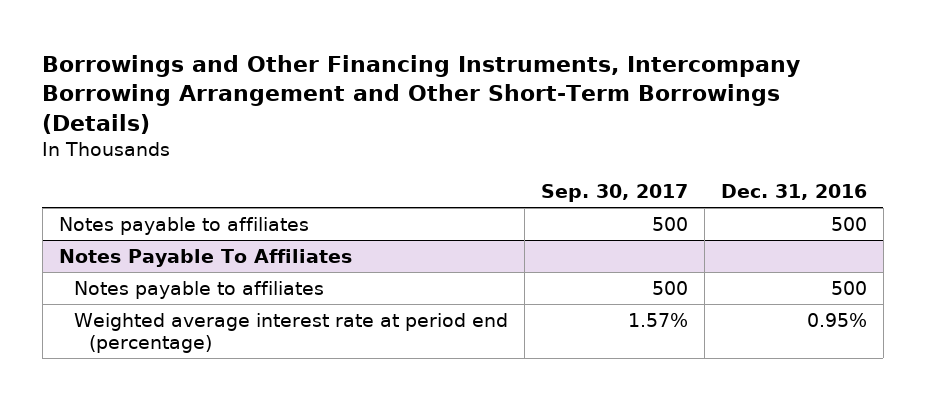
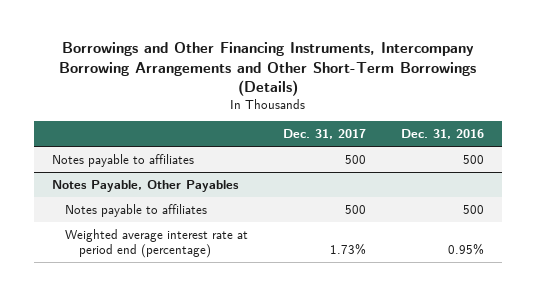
[42,54,801,134] Borrowings and Other Financing Instruments, Intercompany Borrowing Arrangement and Other Short-Term Borrowings (Details) -> [59,42,477,97] Borrowings and Other Financing Instruments, Intercompany Borrowing Arrangements and Other Short-Term Borrowings (Details)
[540,184,688,203] Sep. 30, 2017 -> none
none -> [283,129,367,140] Dec. 31, 2017
[58,248,352,267] Notes Payable To Affiliates -> [51,179,239,192] Notes Payable, Other Payables

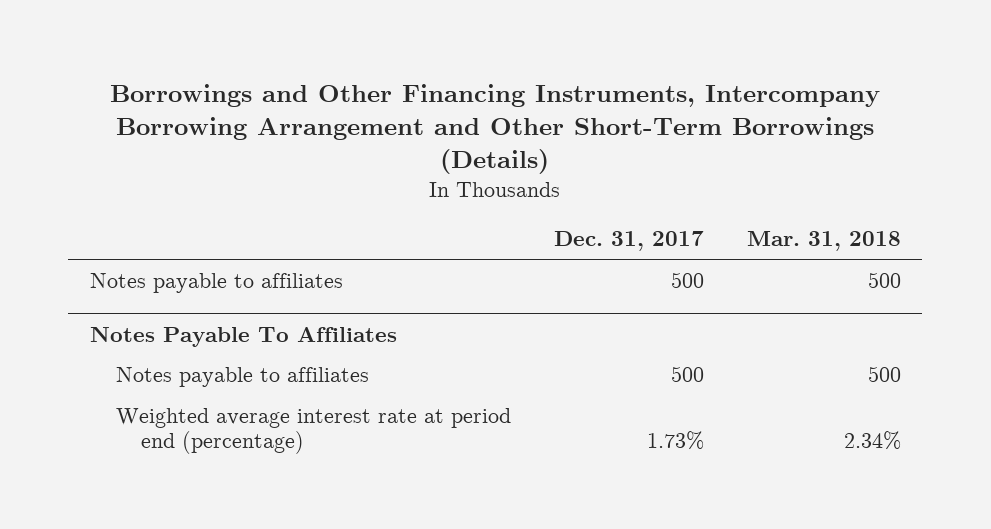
[59,42,477,97] Borrowings and Other Financing Instruments, Intercompany Borrowing Arrangements and Other Short-Term Borrowings (Details) -> [110,83,881,175] Borrowings and Other Financing Instruments, Intercompany Borrowing Arrangement and Other Short-Term Borrowings (Details)
[401,129,485,140] Dec. 31, 2016 -> none
none -> [746,231,901,252] Mar. 31, 2018
[51,179,239,192] Notes Payable, Other Payables -> [89,326,397,347] Notes Payable To Affiliates

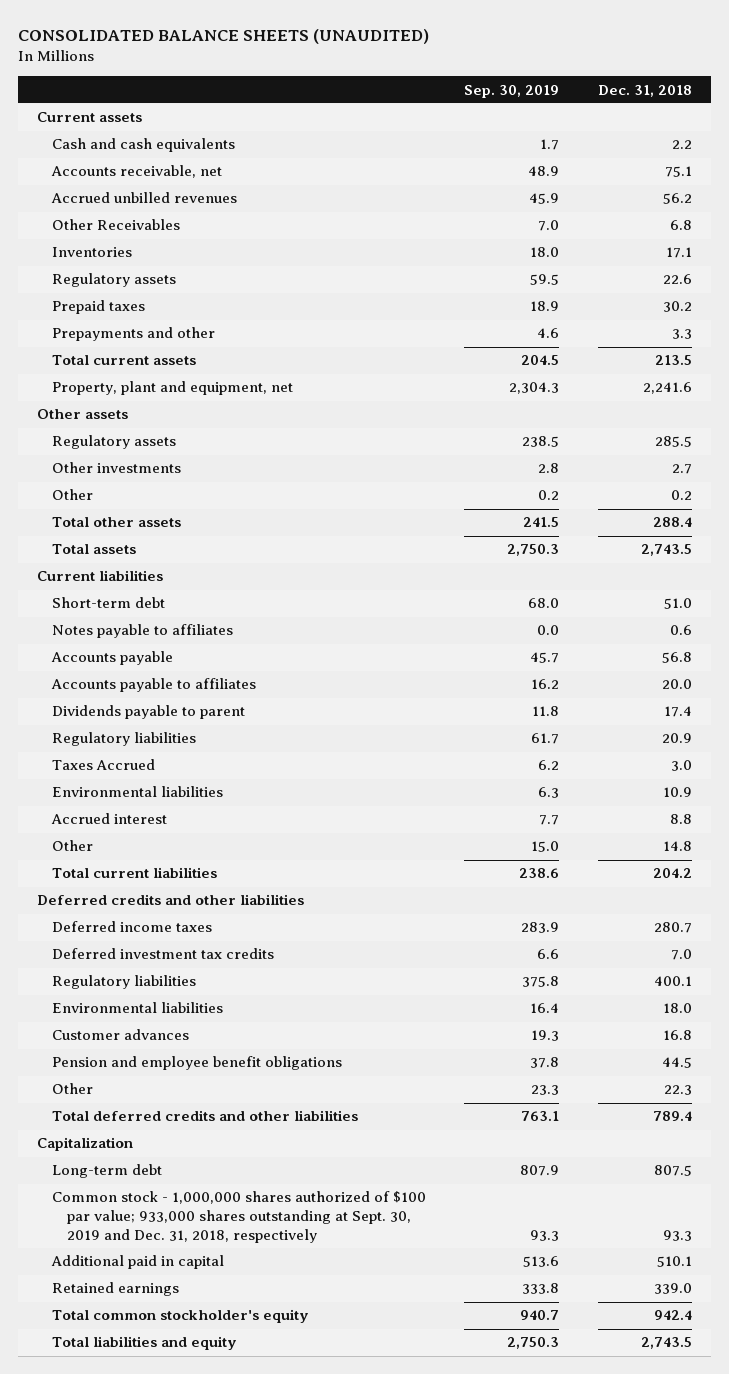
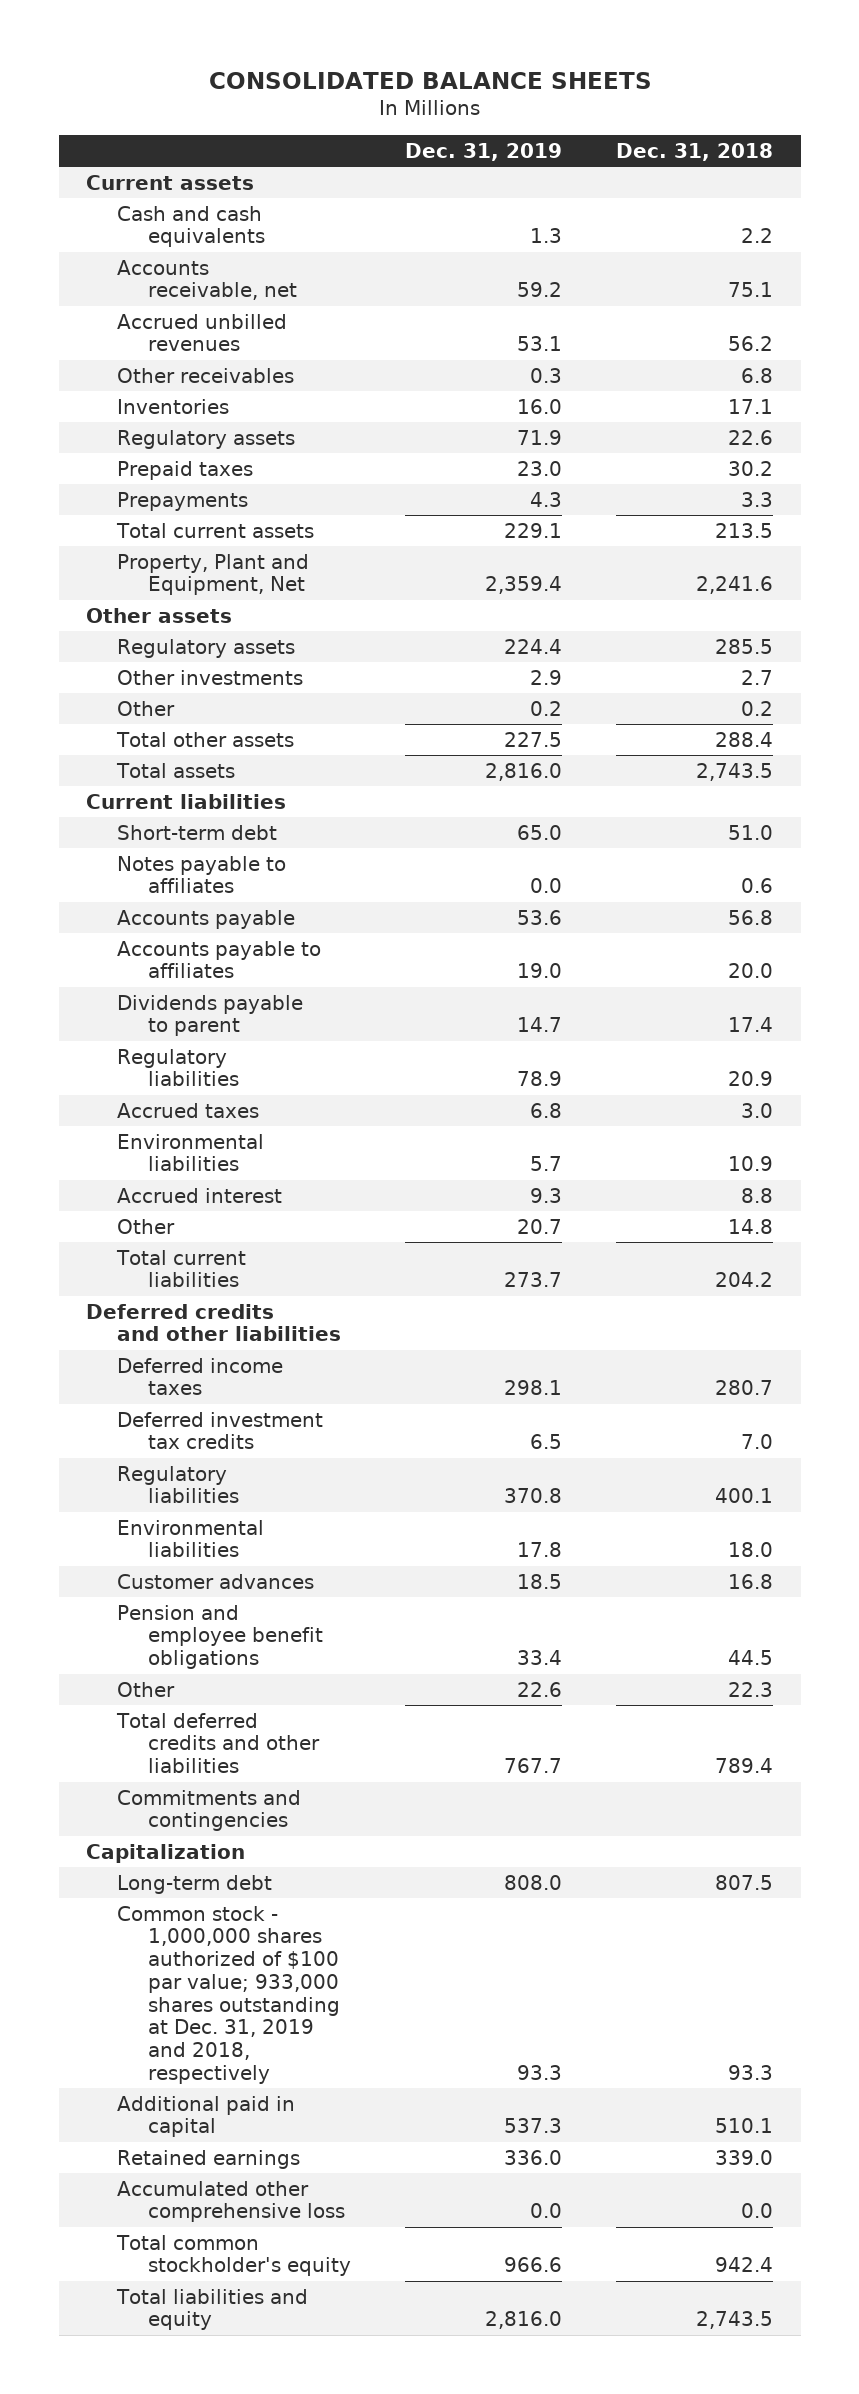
[17,29,429,45] CONSOLIDATED BALANCE SHEETS (UNAUDITED) -> [208,72,652,90] CONSOLIDATED BALANCE SHEETS
[464,84,560,98] Sep. 30, 2019 -> none
none -> [404,142,562,161] Dec. 31, 2019
[52,219,181,231] Other Receivables -> [116,367,294,383] Other receivables
[52,327,216,342] Prepayments and other -> [116,491,248,511] Prepayments
[52,381,294,396] Property, plant and equipment, net -> [116,553,309,596] Property, Plant and Equipment, Net
[52,759,156,771] Taxes Accrued -> [116,1102,259,1118] Accrued taxes
none -> [116,1789,301,1832] Commitments and contingencies
[52,1191,427,1243] Common stock - 1,000,000 shares authorized of $100 par value; 933,000 shares outstanding at Sept. 30, 2019 and Dec. 31, 2018, respectively -> [116,1905,340,2084] Common stock - 1,000,000 shares authorized of $100 par value; 933,000 shares outstanding at Dec. 31, 2019 and 2018, respectively
none -> [116,2180,345,2223] Accumulated other comprehensive loss

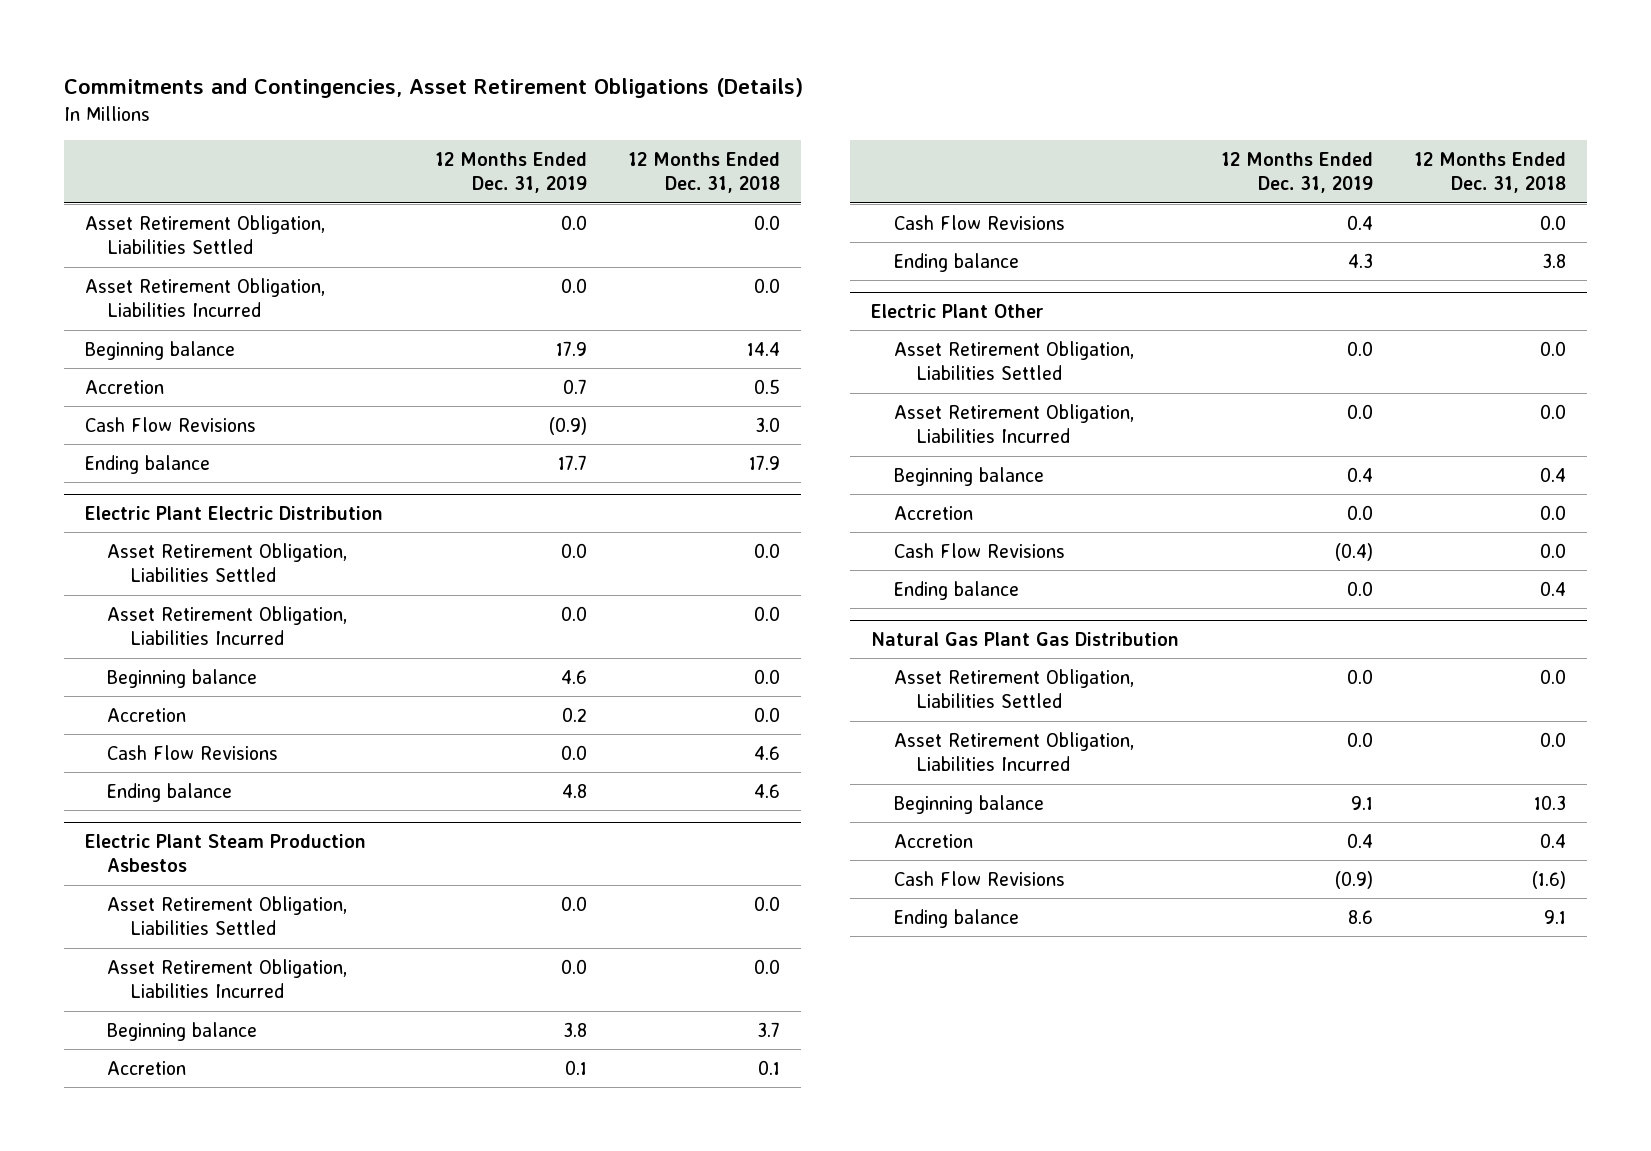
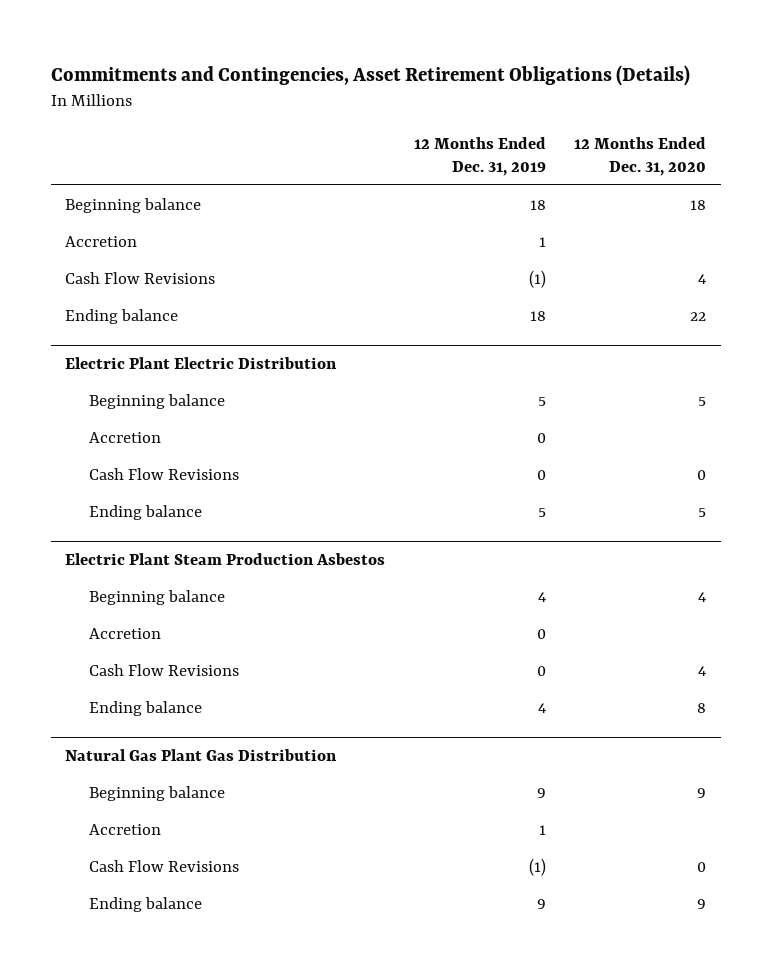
[628,152,781,194] 12 Months Ended Dec. 31, 2018 -> none
none -> [574,137,707,177] 12 Months Ended Dec. 31, 2020
[84,214,325,255] Asset Retirement Obligation, Liabilities Settled -> none
[84,277,325,318] Asset Retirement Obligation, Liabilities Incurred -> none
[555,340,587,356] 17.9 -> [529,199,546,210] 18
[562,378,587,394] 0.7 -> [538,236,546,247] 1
[548,416,587,435] (0.9) -> [528,269,546,288] (1)
[557,454,587,470] 17.7 -> [529,310,546,321] 18
[107,542,348,583] Asset Retirement Obligation, Liabilities Settled -> none
[107,605,348,646] Asset Retirement Obligation, Liabilities Incurred -> none
[560,669,587,684] 4.6 -> [537,396,546,406] 5
[561,706,587,722] 0.2 -> [536,432,546,443] 0
[560,744,587,760] 0.0 -> [536,469,546,480] 0
[561,783,587,798] 4.8 -> [537,507,546,517] 5
[107,895,348,936] Asset Retirement Obligation, Liabilities Settled -> none
[107,958,348,999] Asset Retirement Obligation, Liabilities Incurred -> none
[870,303,1044,318] Electric Plant Other -> none
[893,340,1134,381] Asset Retirement Obligation, Liabilities Settled -> none
[893,403,1134,444] Asset Retirement Obligation, Liabilities Incurred -> none
[893,466,1044,486] Beginning balance -> none
[893,505,973,520] Accretion -> none
[893,542,1065,558] Cash Flow Revisions -> none
[893,580,1019,600] Ending balance -> none
[562,1021,587,1037] 3.8 -> [537,591,546,602] 4
[564,1059,587,1075] 0.1 -> [536,628,546,639] 0
[1346,214,1373,230] 0.4 -> [536,665,546,676] 0
[1347,252,1373,268] 4.3 -> [537,702,546,713] 4
[893,668,1134,709] Asset Retirement Obligation, Liabilities Settled -> none
[893,731,1134,772] Asset Retirement Obligation, Liabilities Incurred -> none
[1350,795,1373,810] 9.1 -> [536,787,546,798] 9
[1346,832,1373,848] 0.4 -> [538,824,546,835] 1
[1334,870,1373,889] (0.9) -> [528,857,546,876] (1)
[1347,909,1373,924] 8.6 -> [536,898,546,909] 9

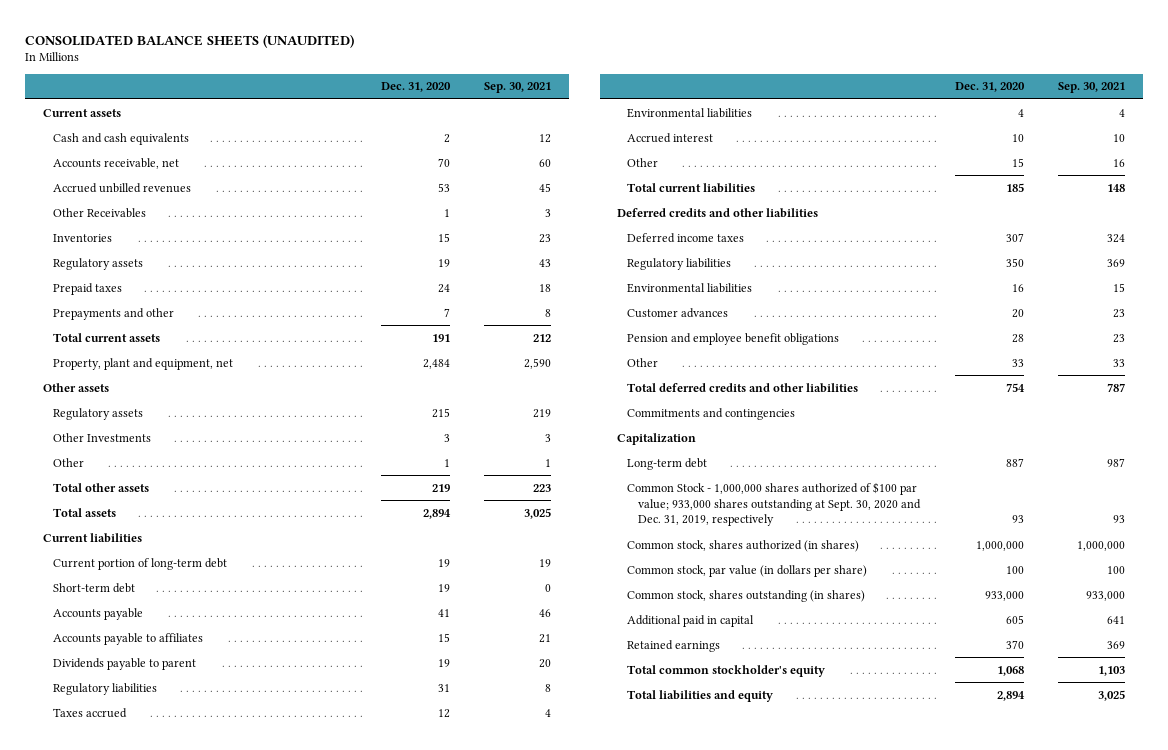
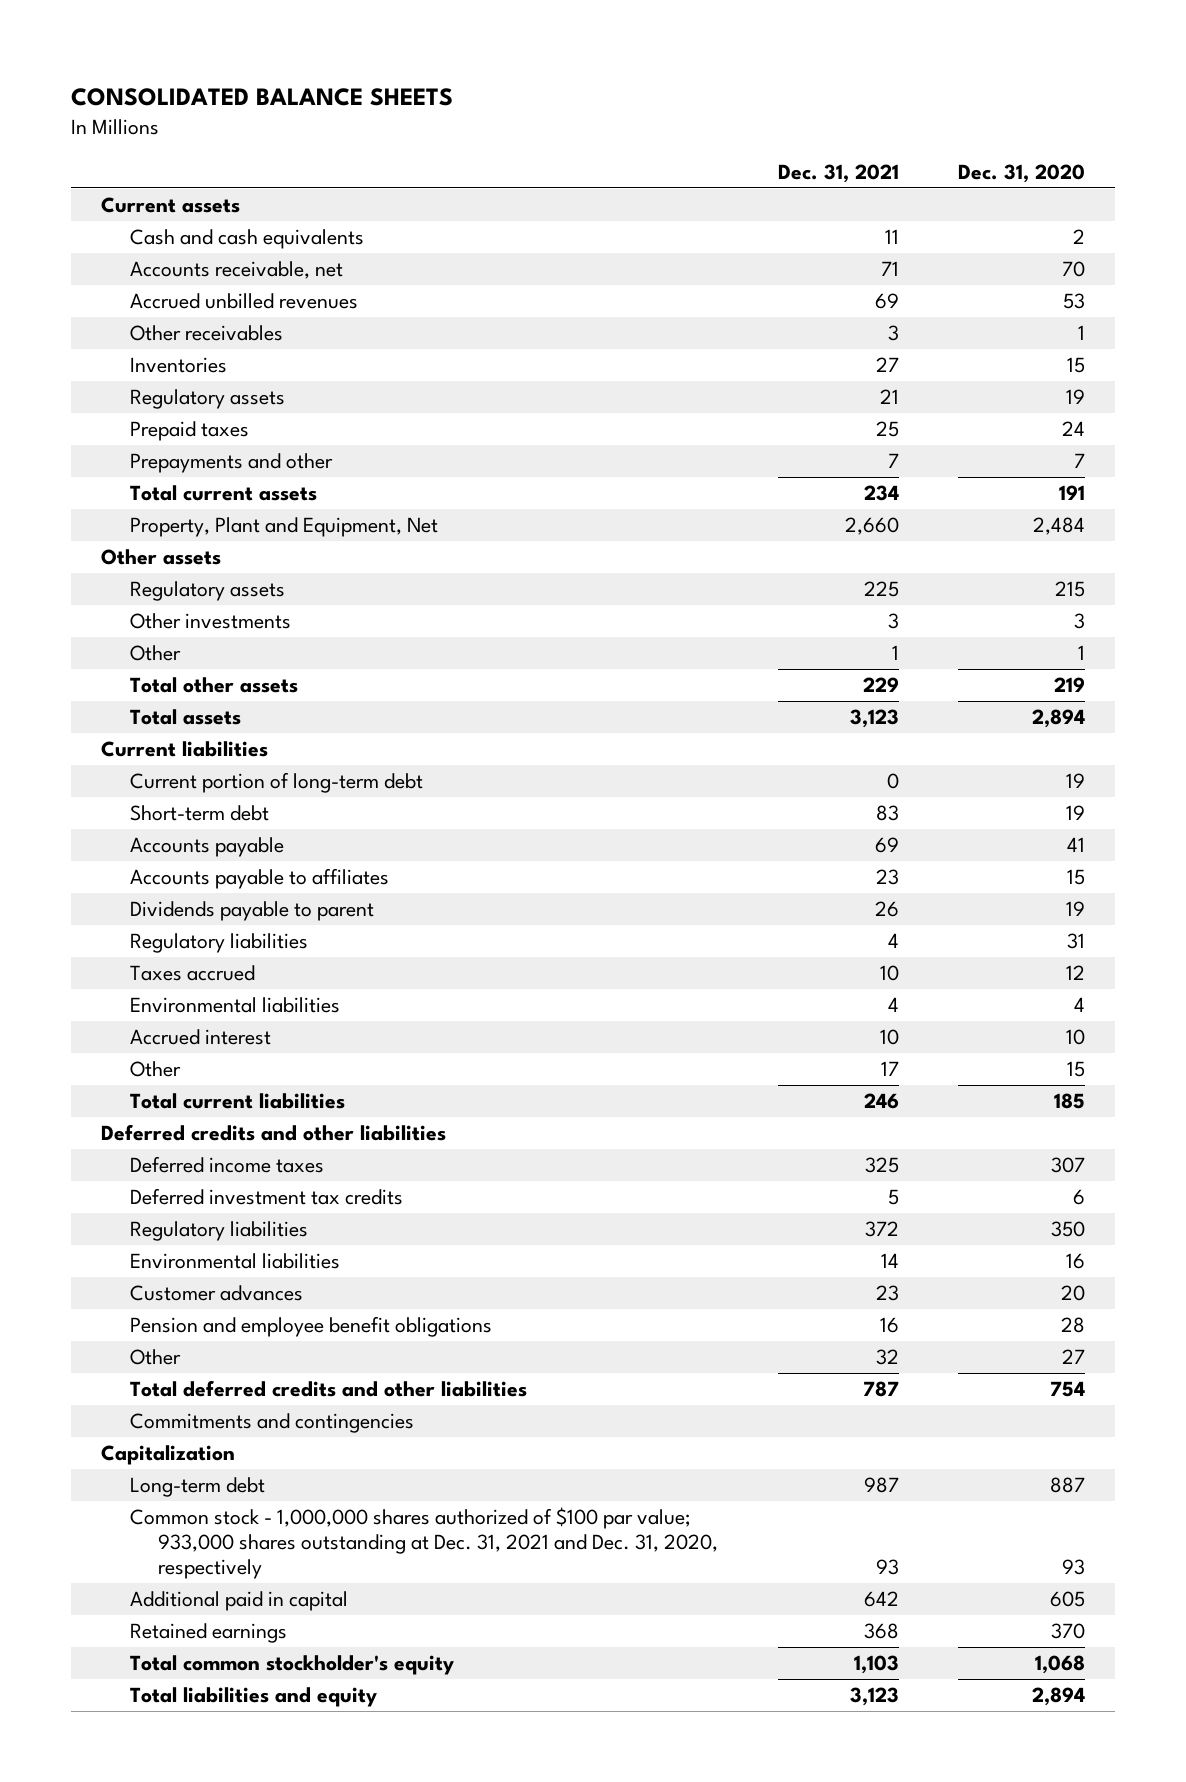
[25,33,355,48] CONSOLIDATED BALANCE SHEETS (UNAUDITED) -> [71,87,454,106] CONSOLIDATED BALANCE SHEETS
[484,82,552,94] Sep. 30, 2021 -> none
none -> [777,163,899,183] Dec. 31, 2021
[53,207,147,218] Other Receivables -> [129,325,283,342] Other receivables
[53,357,234,370] Property, plant and equipment, net -> [129,517,438,538] Property, Plant and Equipment, Net
[53,432,152,442] Other Investments -> [129,613,291,630] Other investments
none -> [129,1188,403,1206] Deferred investment tax credits
[1011,358,1024,367] 33 -> [1062,1349,1086,1365] 27
[627,539,860,552] Common stock, shares authorized (in shares) -> none
[627,564,868,577] Common stock, par value (in dollars per share) -> none
[627,589,866,602] Common stock, shares outstanding (in shares) -> none
[627,481,921,527] Common Stock - 1,000,000 shares authorized of $100 par value; 933,000 shares outstanding at Sept. 30, 2020 and Dec. 31, 2019, respectively -> [129,1507,719,1580] Common stock - 1,000,000 shares authorized of $100 par value; 933,000 shares outstanding at Dec. 31, 2021 and Dec. 31, 2020, respectively

